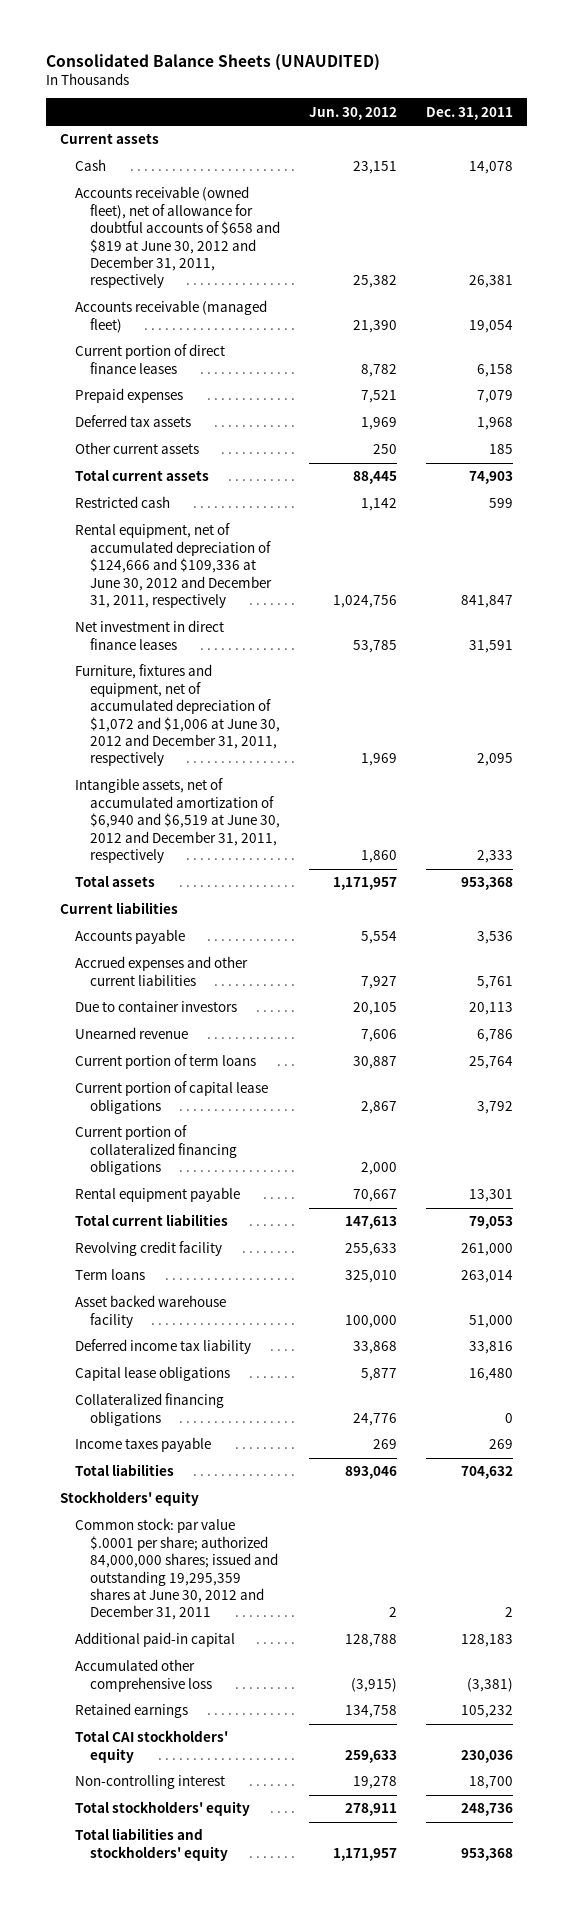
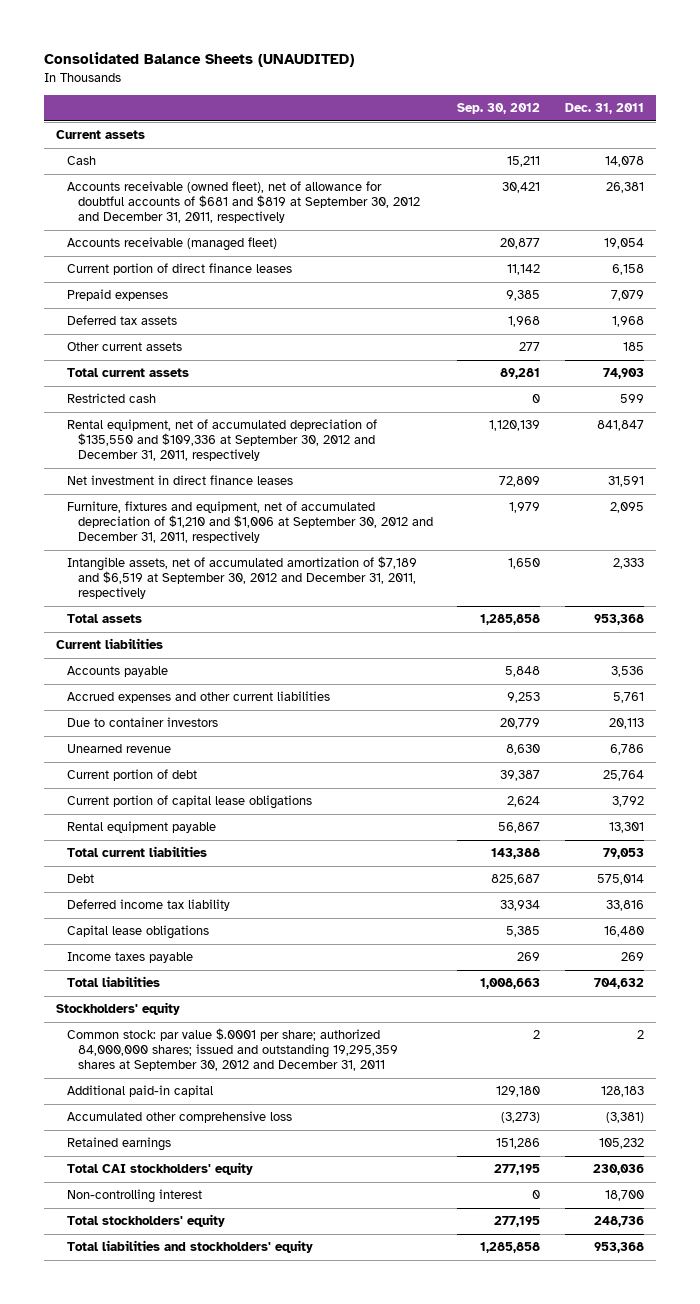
[308,106,397,120] Jun. 30, 2012 -> none
none -> [457,103,541,115] Sep. 30, 2012
[75,186,281,289] Accounts receivable (owned fleet), net of allowance for doubtful accounts of $658 and $819 at June 30, 2012 and December 31, 2011, respectively -> [66,181,420,224] Accounts receivable (owned fleet), net of allowance for doubtful accounts of $681 and $819 at September 30, 2012 and December 31, 2011, respectively
[75,523,273,608] Rental equipment, net of accumulated depreciation of $124,666 and $109,336 at June 30, 2012 and December 31, 2011, respectively -> [66,419,377,462] Rental equipment, net of accumulated depreciation of $135,550 and $109,336 at September 30, 2012 and December 31, 2011, respectively
[75,664,281,767] Furniture, fixtures and equipment, net of accumulated depreciation of $1,072 and $1,006 at June 30, 2012 and December 31, 2011, respectively -> [66,501,433,544] Furniture, fixtures and equipment, net of accumulated depreciation of $1,210 and $1,006 at September 30, 2012 and December 31, 2011, respectively
[75,778,281,863] Intangible assets, net of accumulated amortization of $6,940 and $6,519 at June 30, 2012 and December 31, 2011, respectively -> [66,556,417,600] Intangible assets, net of accumulated amortization of $7,189 and $6,519 at September 30, 2012 and December 31, 2011, respectively
[75,1054,257,1070] Current portion of term loans -> [66,769,197,782] Current portion of debt
[75,1125,238,1176] Current portion of collateralized financing obligations -> none
[75,1241,223,1257] Revolving credit facility -> none
[75,1269,146,1281] Term loans -> none
[75,1295,227,1328] Asset backed warehouse facility -> none
none -> [66,874,94,884] Debt
[75,1393,225,1426] Collateralized financing obligations -> none
[75,1518,279,1621] Common stock: par value $.0001 per share; authorized 84,000,000 shares; issued and outstanding 19,295,359 shares at June 30, 2012 and December 31, 2011 -> [66,1028,398,1072] Common stock: par value $.0001 per share; authorized 84,000,000 shares; issued and outstanding 19,295,359 shares at September 30, 2012 and December 31, 2011

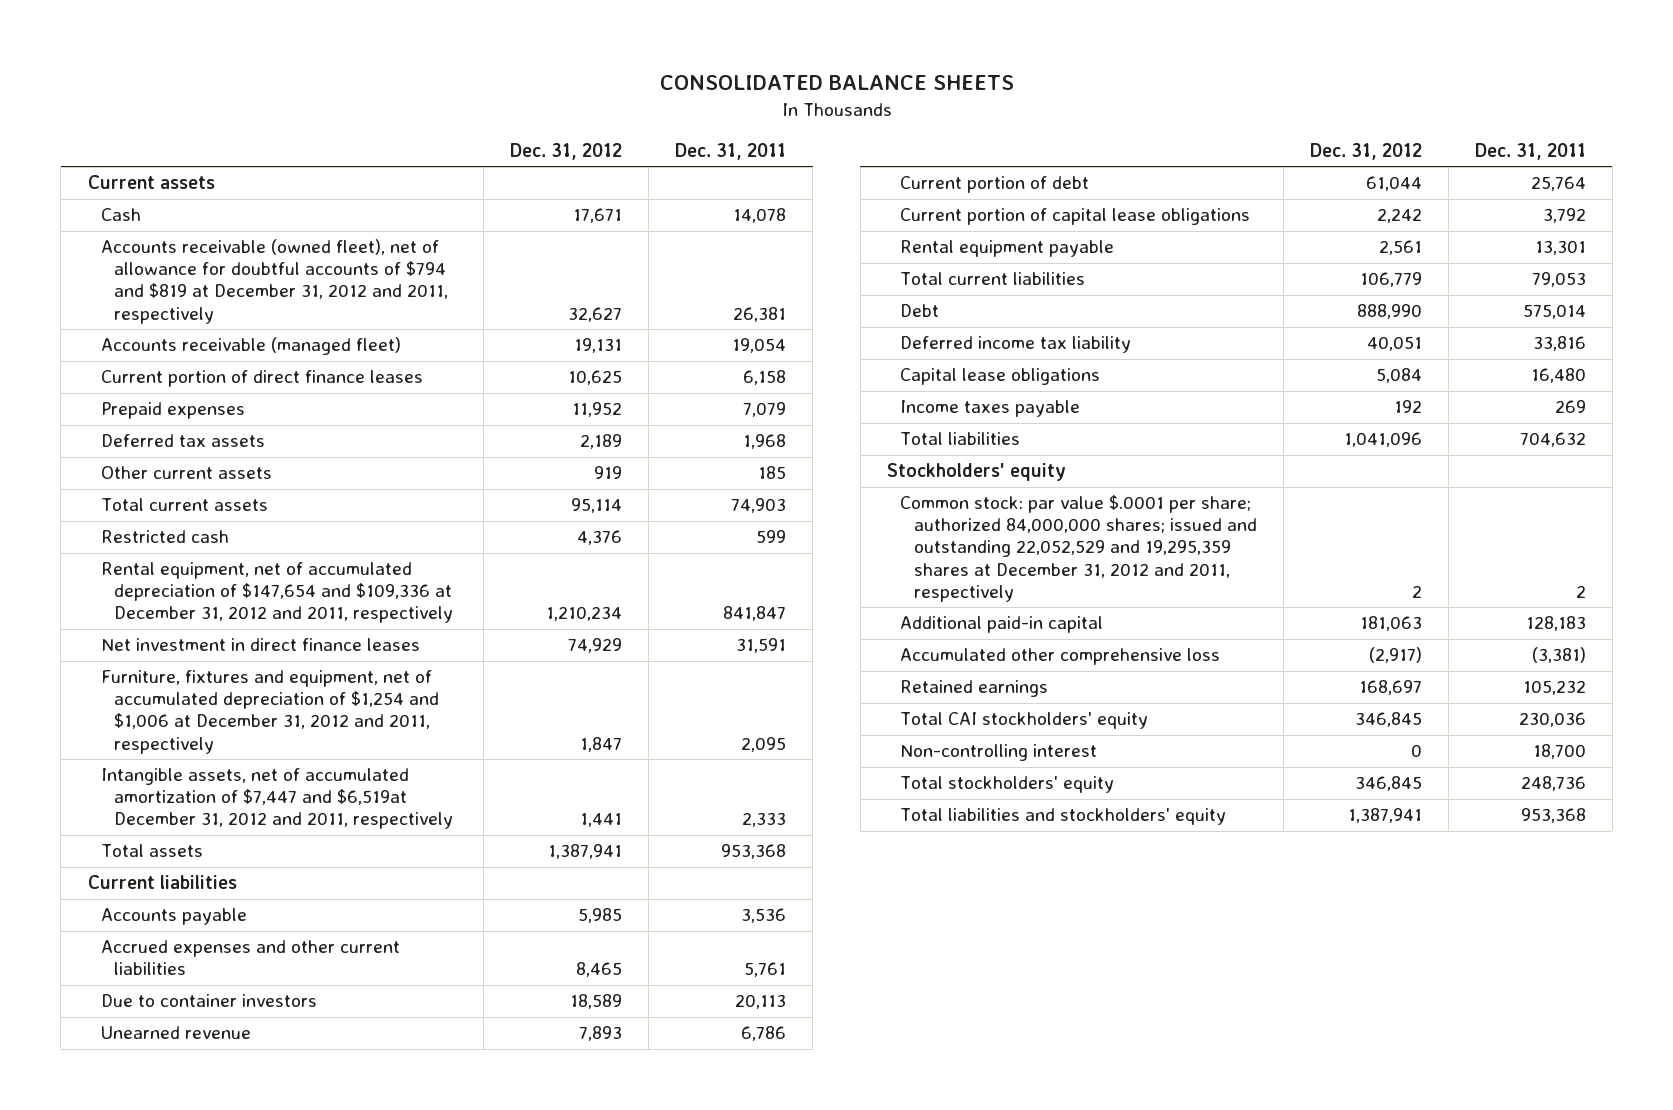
[43,52,354,68] Consolidated Balance Sheets (UNAUDITED) -> [659,75,1014,91] CONSOLIDATED BALANCE SHEETS
[457,103,541,115] Sep. 30, 2012 -> none
none -> [510,143,623,161] Dec. 31, 2012
[66,181,420,224] Accounts receivable (owned fleet), net of allowance for doubtful accounts of $681 and $819 at September 30, 2012 and December 31, 2011, respectively -> [100,239,449,324] Accounts receivable (owned fleet), net of allowance for doubtful accounts of $794 and $819 at December 31, 2012 and 2011, respectively
[66,419,377,462] Rental equipment, net of accumulated depreciation of $135,550 and $109,336 at September 30, 2012 and December 31, 2011, respectively -> [100,562,454,624] Rental equipment, net of accumulated depreciation of $147,654 and $109,336 at December 31, 2012 and 2011, respectively
[66,501,433,544] Furniture, fixtures and equipment, net of accumulated depreciation of $1,210 and $1,006 at September 30, 2012 and December 31, 2011, respectively -> [100,670,440,754] Furniture, fixtures and equipment, net of accumulated depreciation of $1,254 and $1,006 at December 31, 2012 and 2011, respectively
[66,556,417,600] Intangible assets, net of accumulated amortization of $7,189 and $6,519 at September 30, 2012 and December 31, 2011, respectively -> [100,768,454,830] Intangible assets, net of accumulated amortization of $7,447 and $6,519at December 31, 2012 and 2011, respectively
[66,1028,398,1072] Common stock: par value $.0001 per share; authorized 84,000,000 shares; issued and outstanding 19,295,359 shares at September 30, 2012 and December 31, 2011 -> [900,495,1257,602] Common stock: par value $.0001 per share; authorized 84,000,000 shares; issued and outstanding 22,052,529 and 19,295,359 shares at December 31, 2012 and 2011, respectively

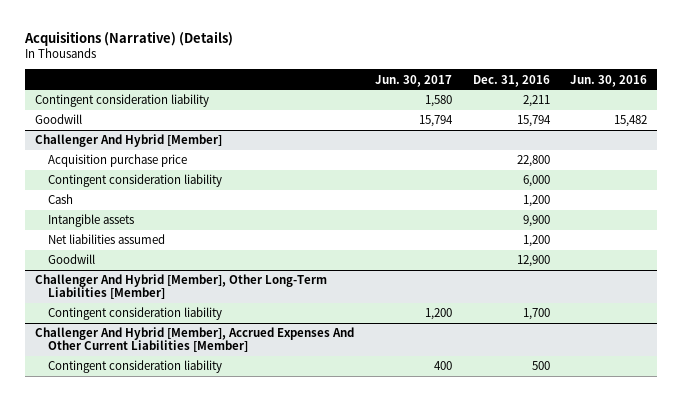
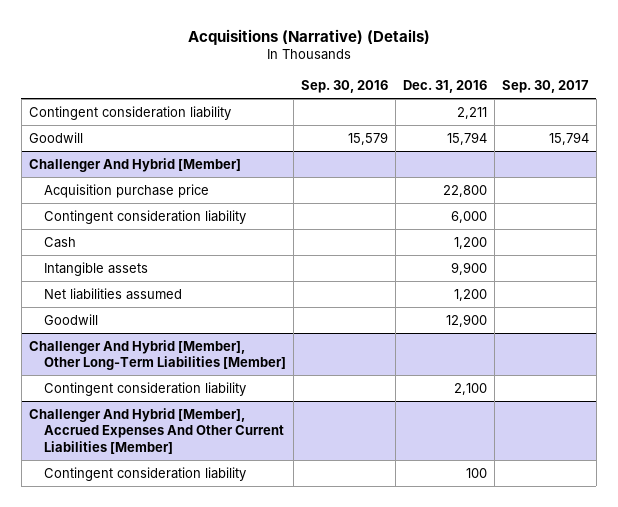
[375,74,453,87] Jun. 30, 2017 -> none
[570,74,648,87] Jun. 30, 2016 -> none
none -> [301,79,389,93] Sep. 30, 2016
none -> [501,79,589,93] Sep. 30, 2017
[522,308,550,321] 1,700 -> [454,382,488,395] 2,100
[531,361,550,371] 500 -> [466,467,488,478] 100

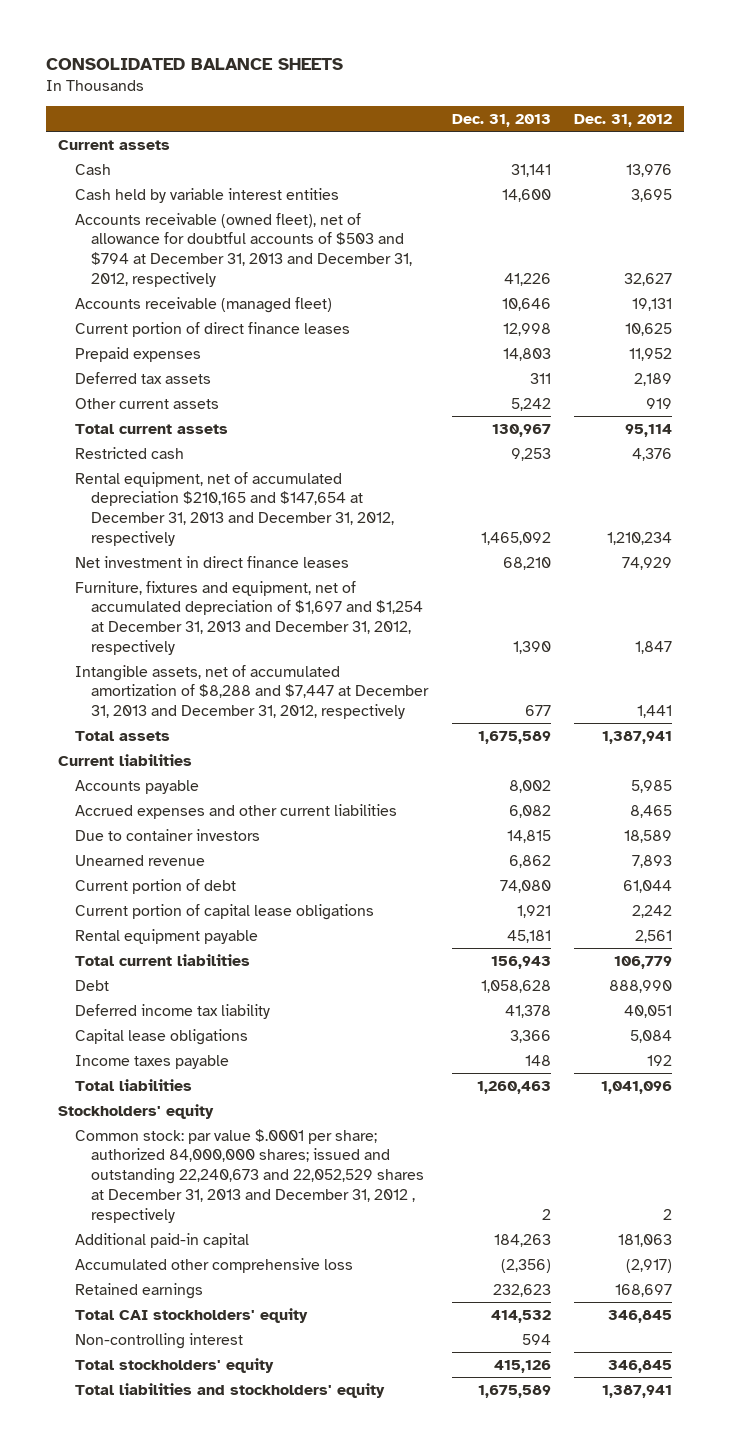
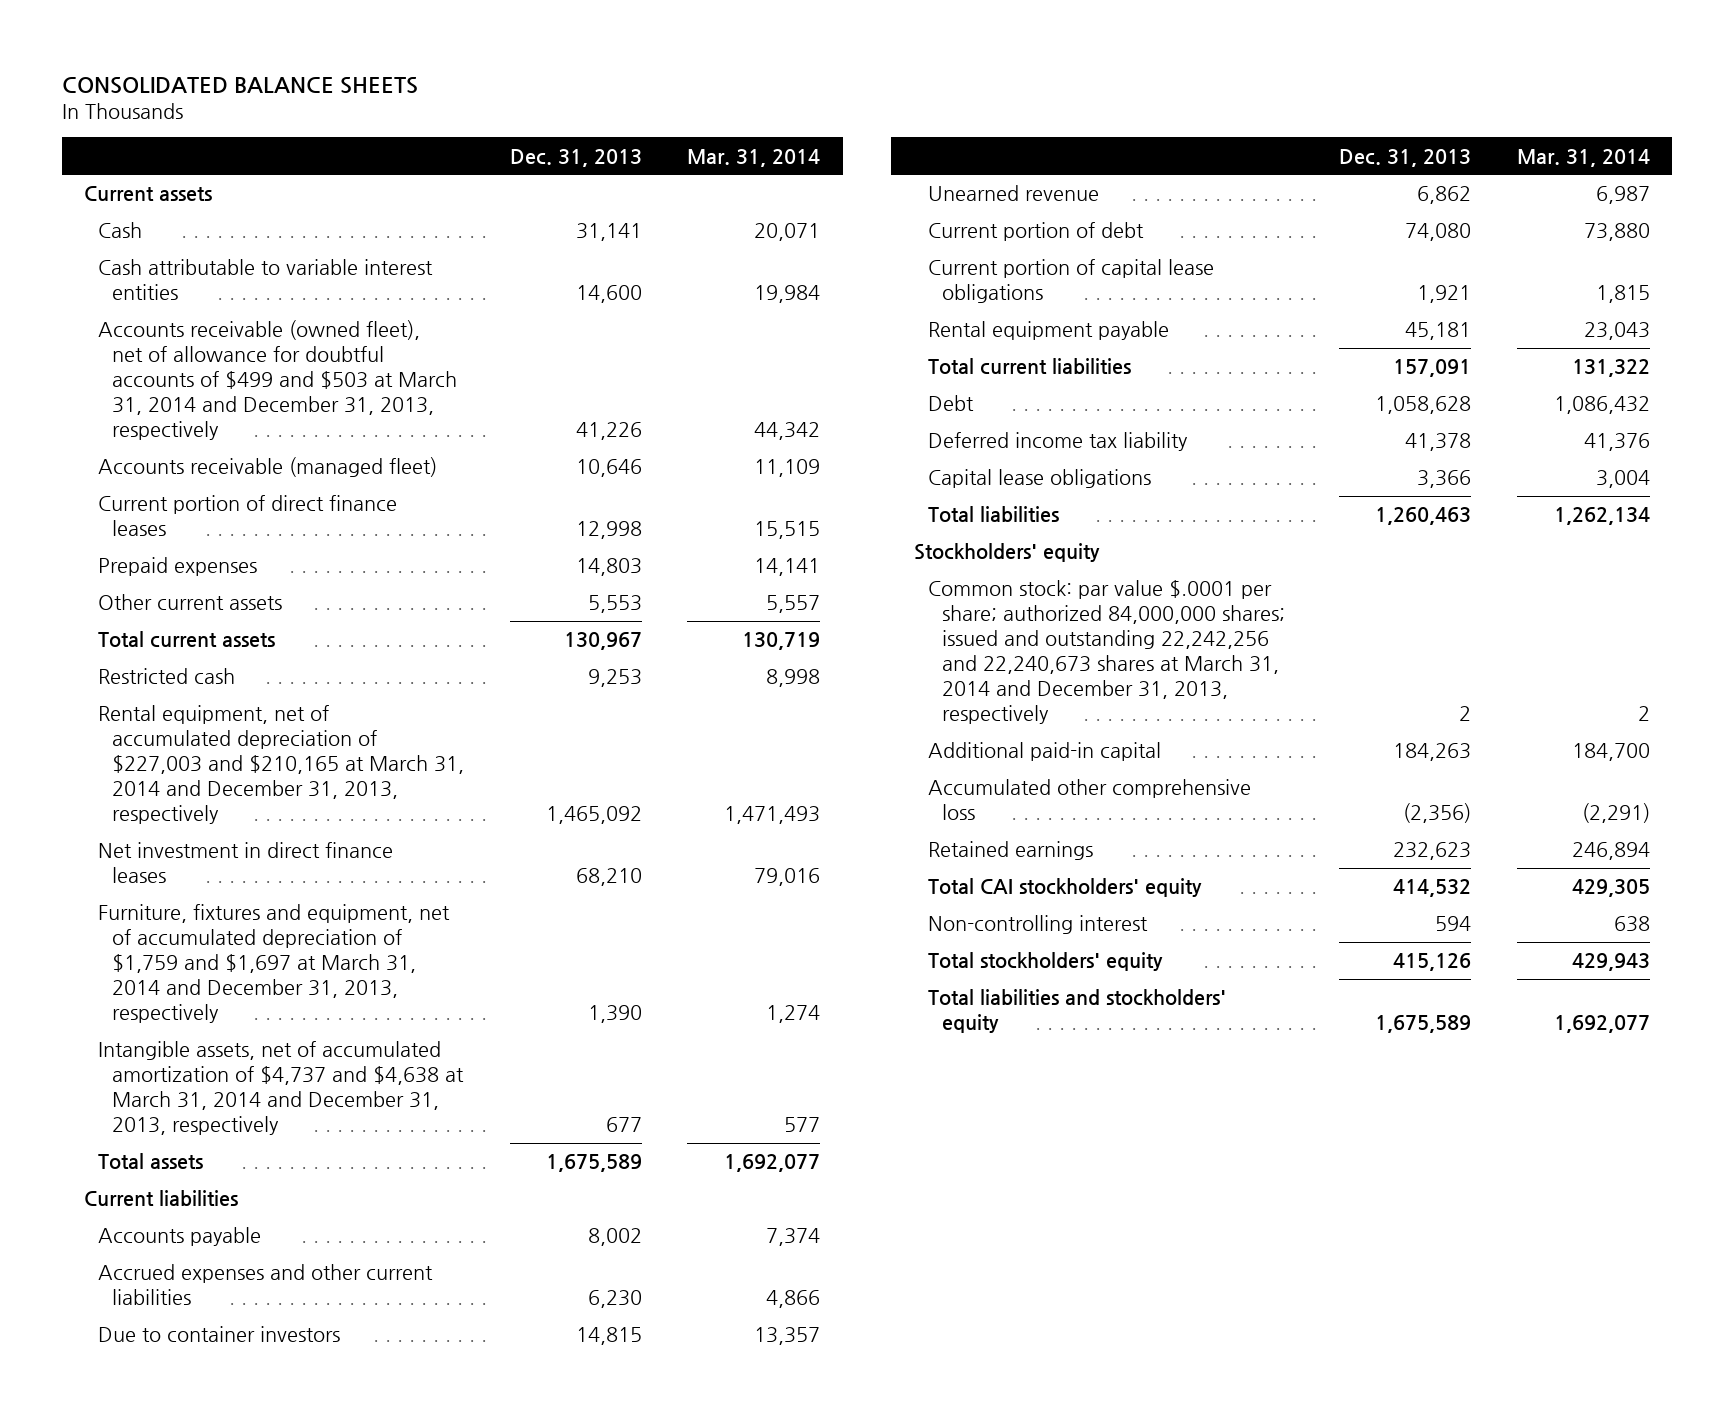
[574,114,673,128] Dec. 31, 2012 -> none
none -> [687,148,821,167] Mar. 31, 2014
[74,187,339,203] Cash held by variable interest entities -> [98,259,434,301] Cash attributable to variable interest entities
[74,212,413,287] Accounts receivable (owned fleet), net of allowance for doubtful accounts of $503 and $794 at December 31, 2013 and December 31, 2012, respectively -> [98,320,458,441] Accounts receivable (owned fleet), net of allowance for doubtful accounts of $499 and $503 at March 31, 2014 and December 31, 2013, respectively
[74,371,211,384] Deferred tax assets -> none
[510,397,551,411] 5,242 -> [587,595,642,614] 5,553
[74,471,395,546] Rental equipment, net of accumulated depreciation $210,165 and $147,654 at December 31, 2013 and December 31, 2012, respectively -> [98,705,465,825] Rental equipment, net of accumulated depreciation of $227,003 and $210,165 at March 31, 2014 and December 31, 2013, respectively
[74,580,424,655] Furniture, fixtures and equipment, net of accumulated depreciation of $1,697 and $1,254 at December 31, 2013 and December 31, 2012, respectively -> [98,904,451,1024] Furniture, fixtures and equipment, net of accumulated depreciation of $1,759 and $1,697 at March 31, 2014 and December 31, 2013, respectively
[74,664,430,720] Intangible assets, net of accumulated amortization of $8,288 and $7,447 at December 31, 2013 and December 31, 2012, respectively -> [98,1041,465,1136] Intangible assets, net of accumulated amortization of $4,737 and $4,638 at March 31, 2014 and December 31, 2013, respectively
[508,804,551,818] 6,082 -> [587,1290,642,1309] 6,230
[490,955,551,969] 156,943 -> [1393,359,1472,378] 157,091
[74,1054,229,1069] Income taxes payable -> none
[74,1128,425,1223] Common stock: par value $.0001 per share; authorized 84,000,000 shares; issued and outstanding 22,240,673 and 22,052,529 shares at December 31, 2013 and December 31, 2012 , respectively -> [927,580,1285,725] Common stock: par value $.0001 per share; authorized 84,000,000 shares; issued and outstanding 22,242,256 and 22,240,673 shares at March 31, 2014 and December 31, 2013, respectively

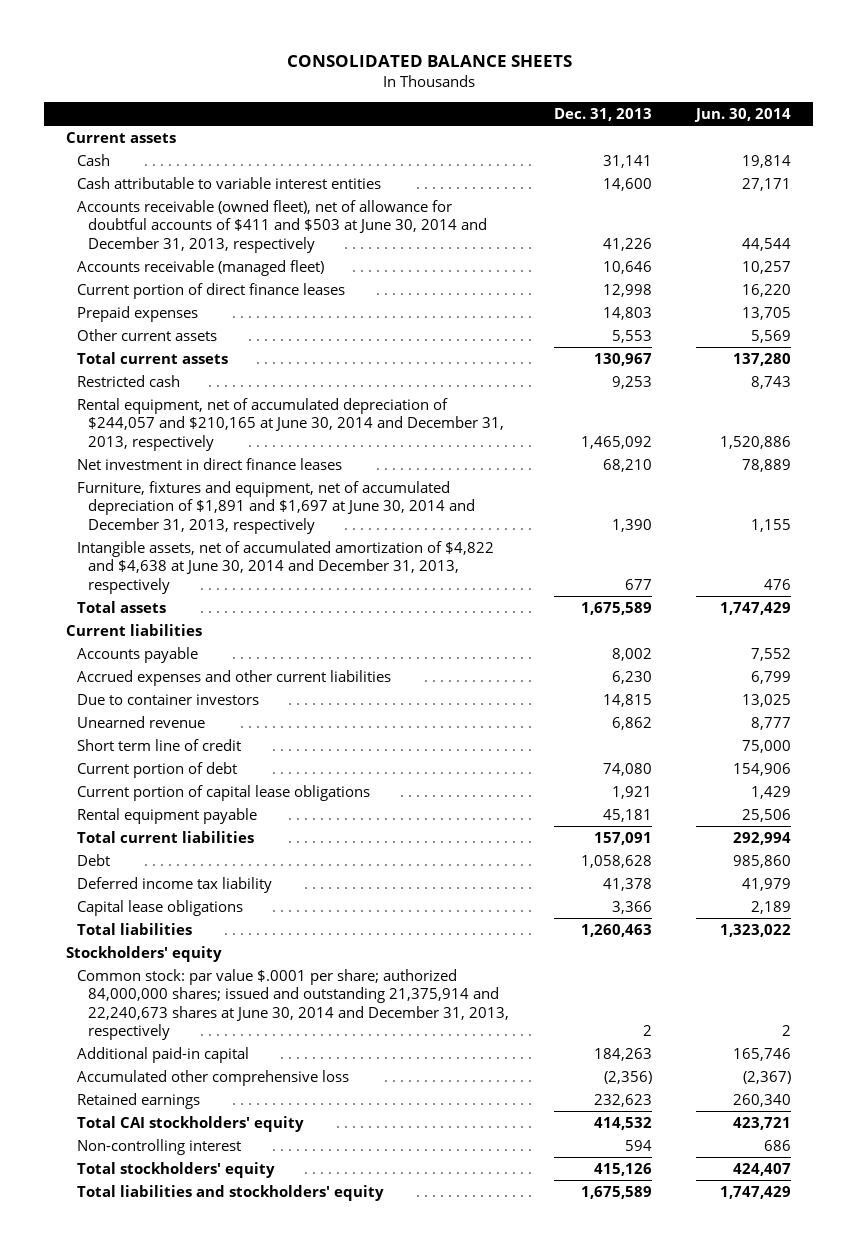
[687,148,821,167] Mar. 31, 2014 -> none
none -> [694,107,792,122] Jun. 30, 2014
[98,320,458,441] Accounts receivable (owned fleet), net of allowance for doubtful accounts of $499 and $503 at March 31, 2014 and December 31, 2013, respectively -> [77,199,488,253] Accounts receivable (owned fleet), net of allowance for doubtful accounts of $411 and $503 at June 30, 2014 and December 31, 2013, respectively
[98,705,465,825] Rental equipment, net of accumulated depreciation of $227,003 and $210,165 at March 31, 2014 and December 31, 2013, respectively -> [77,397,505,451] Rental equipment, net of accumulated depreciation of $244,057 and $210,165 at June 30, 2014 and December 31, 2013, respectively
[98,904,451,1024] Furniture, fixtures and equipment, net of accumulated depreciation of $1,759 and $1,697 at March 31, 2014 and December 31, 2013, respectively -> [77,480,476,534] Furniture, fixtures and equipment, net of accumulated depreciation of $1,891 and $1,697 at June 30, 2014 and December 31, 2013, respectively
[98,1041,465,1136] Intangible assets, net of accumulated amortization of $4,737 and $4,638 at March 31, 2014 and December 31, 2013, respectively -> [77,540,495,594] Intangible assets, net of accumulated amortization of $4,822 and $4,638 at June 30, 2014 and December 31, 2013, respectively
none -> [77,738,242,751] Short term line of credit
[927,580,1285,725] Common stock: par value $.0001 per share; authorized 84,000,000 shares; issued and outstanding 22,242,256 and 22,240,673 shares at March 31, 2014 and December 31, 2013, respectively -> [77,968,510,1041] Common stock: par value $.0001 per share; authorized 84,000,000 shares; issued and outstanding 21,375,914 and 22,240,673 shares at June 30, 2014 and December 31, 2013, respectively

